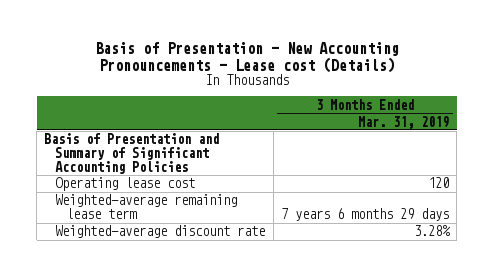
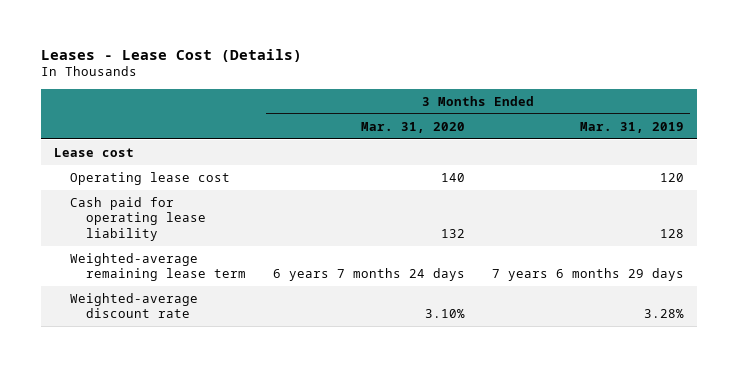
[94,41,399,73] Basis of Presentation - New Accounting Pronouncements - Lease cost (Details) -> [40,48,302,62] Leases - Lease Cost (Details)
none -> [360,121,465,133] Mar. 31, 2020
[44,133,220,175] Basis of Presentation and Summary of Significant Accounting Policies -> none
none -> [54,147,135,157] Lease cost
none -> [69,196,206,242] Cash paid for operating lease liability

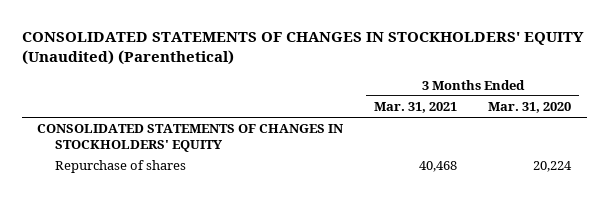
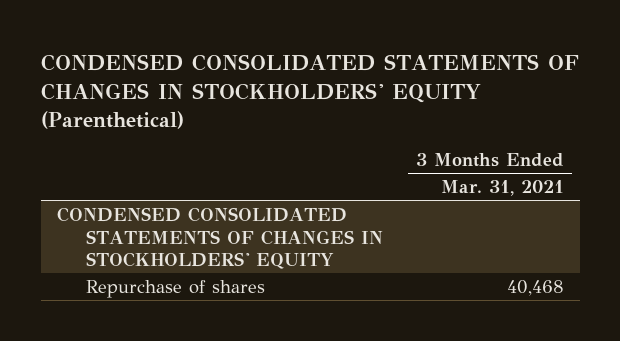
[21,31,584,65] CONSOLIDATED STATEMENTS OF CHANGES IN STOCKHOLDERS' EQUITY (Unaudited) (Parenthetical) -> [40,53,579,130] CONDENSED CONSOLIDATED STATEMENTS OF CHANGES IN STOCKHOLDERS' EQUITY (Parenthetical)
[488,102,572,114] Mar. 31, 2020 -> none
[37,124,345,153] CONSOLIDATED STATEMENTS OF CHANGES IN STOCKHOLDERS' EQUITY -> [56,206,384,270] CONDENSED CONSOLIDATED STATEMENTS OF CHANGES IN STOCKHOLDERS' EQUITY

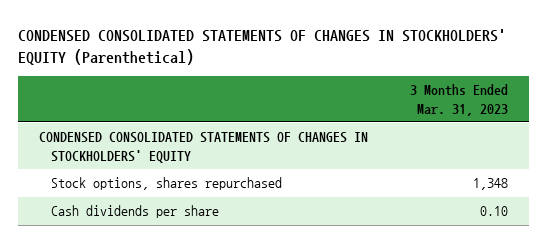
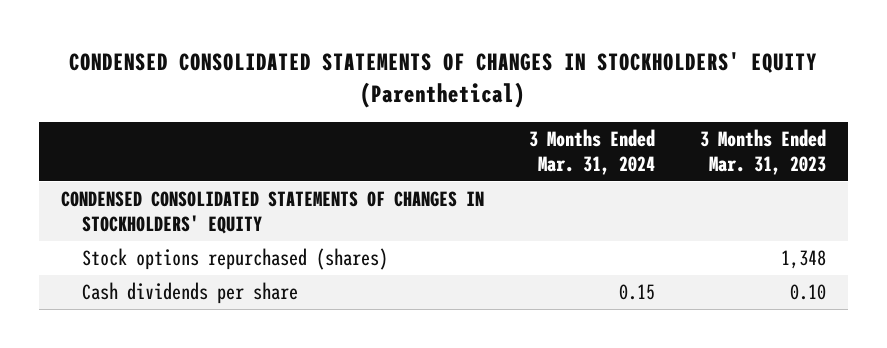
none -> [528,129,655,176] 3 Months Ended Mar. 31, 2024
[50,177,282,191] Stock options, shares repurchased -> [81,248,388,271] Stock options repurchased (shares)

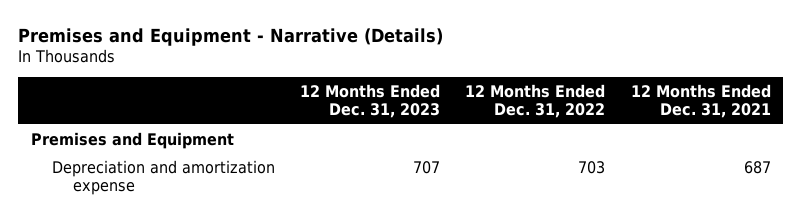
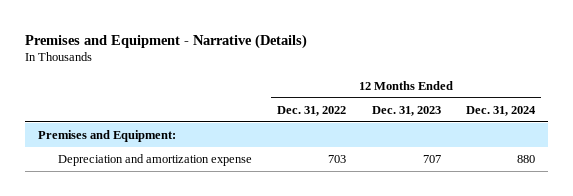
[630,84,771,119] 12 Months Ended Dec. 31, 2021 -> none
none -> [466,105,537,116] Dec. 31, 2024
[30,131,234,149] Premises and Equipment -> [37,129,176,142] Premises and Equipment:

